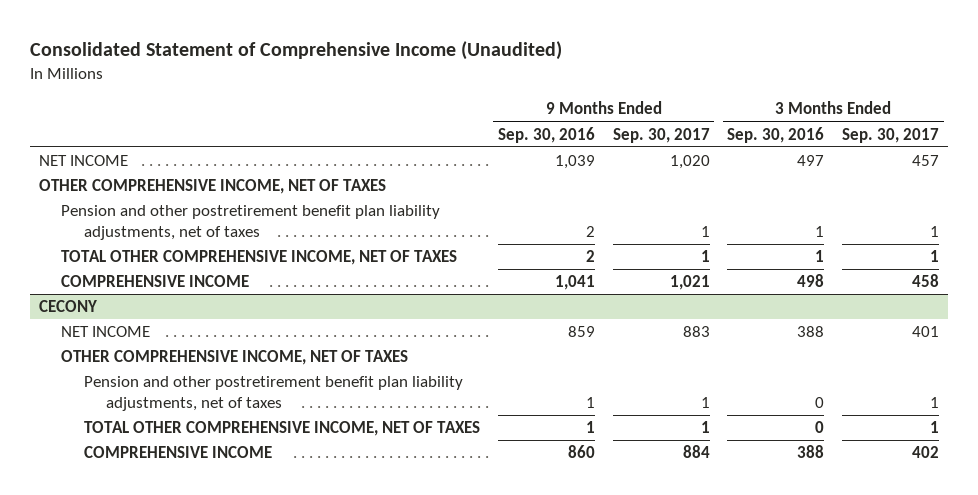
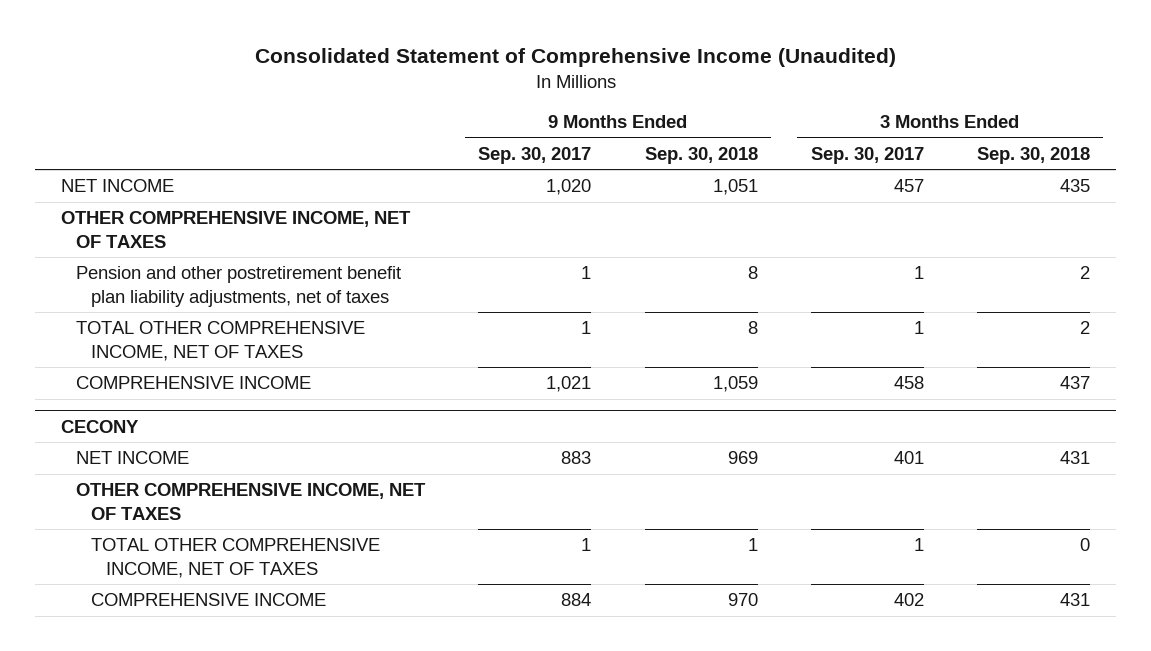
[497,126,595,143] Sep. 30, 2016 -> none
[727,126,825,143] Sep. 30, 2016 -> none
none -> [644,146,758,164] Sep. 30, 2018
none -> [976,146,1090,164] Sep. 30, 2018
[83,376,463,412] Pension and other postretirement benefit plan liability adjustments, net of taxes -> none

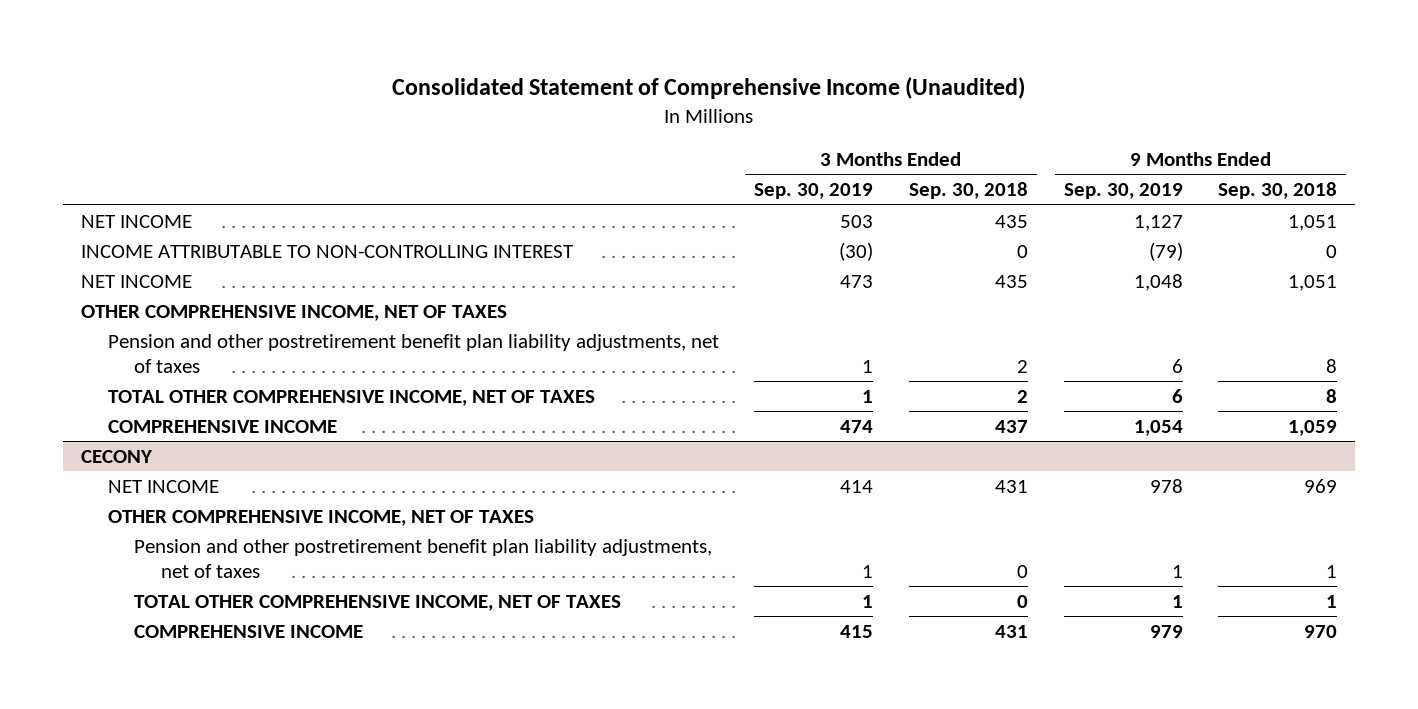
[478,146,592,164] Sep. 30, 2017 -> none
[810,146,924,164] Sep. 30, 2017 -> none
none -> [754,183,874,200] Sep. 30, 2019
none -> [1063,183,1183,200] Sep. 30, 2019
none -> [80,244,573,258] INCOME ATTRIBUTABLE TO NON-CONTROLLING INTEREST
none -> [80,274,192,288] NET INCOME
none -> [134,538,713,578] Pension and other postretirement benefit plan liability adjustments, net of taxes

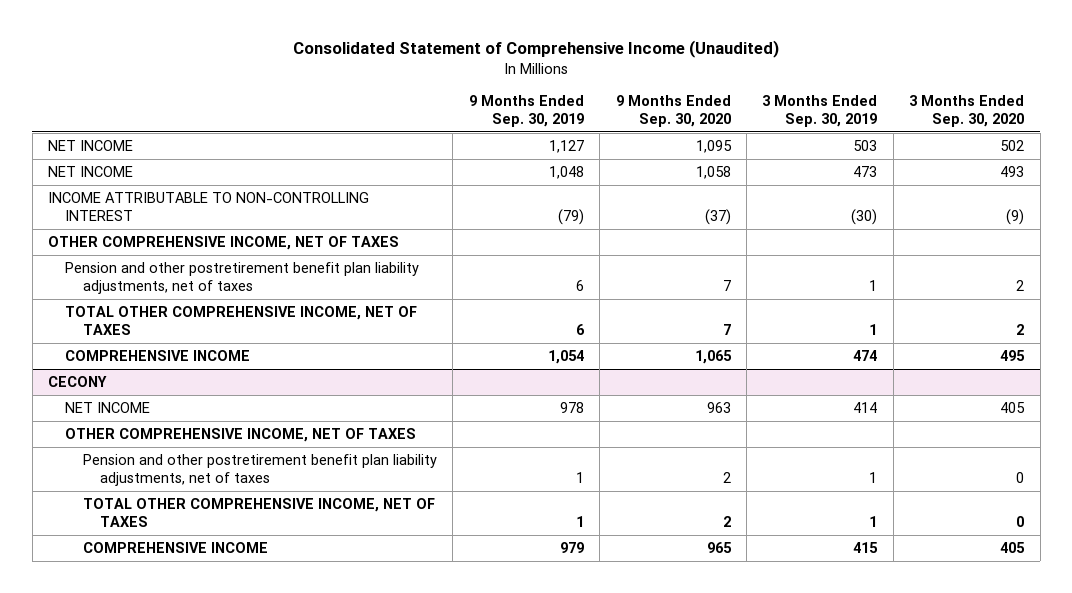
[908,182,1028,200] Sep. 30, 2018 -> none
[1218,182,1338,200] Sep. 30, 2018 -> none
none -> [615,94,731,127] 9 Months Ended Sep. 30, 2020
none -> [909,94,1025,127] 3 Months Ended Sep. 30, 2020
[80,244,573,258] INCOME ATTRIBUTABLE TO NON-CONTROLLING INTEREST -> [48,191,370,222] INCOME ATTRIBUTABLE TO NON-CONTROLLING INTEREST

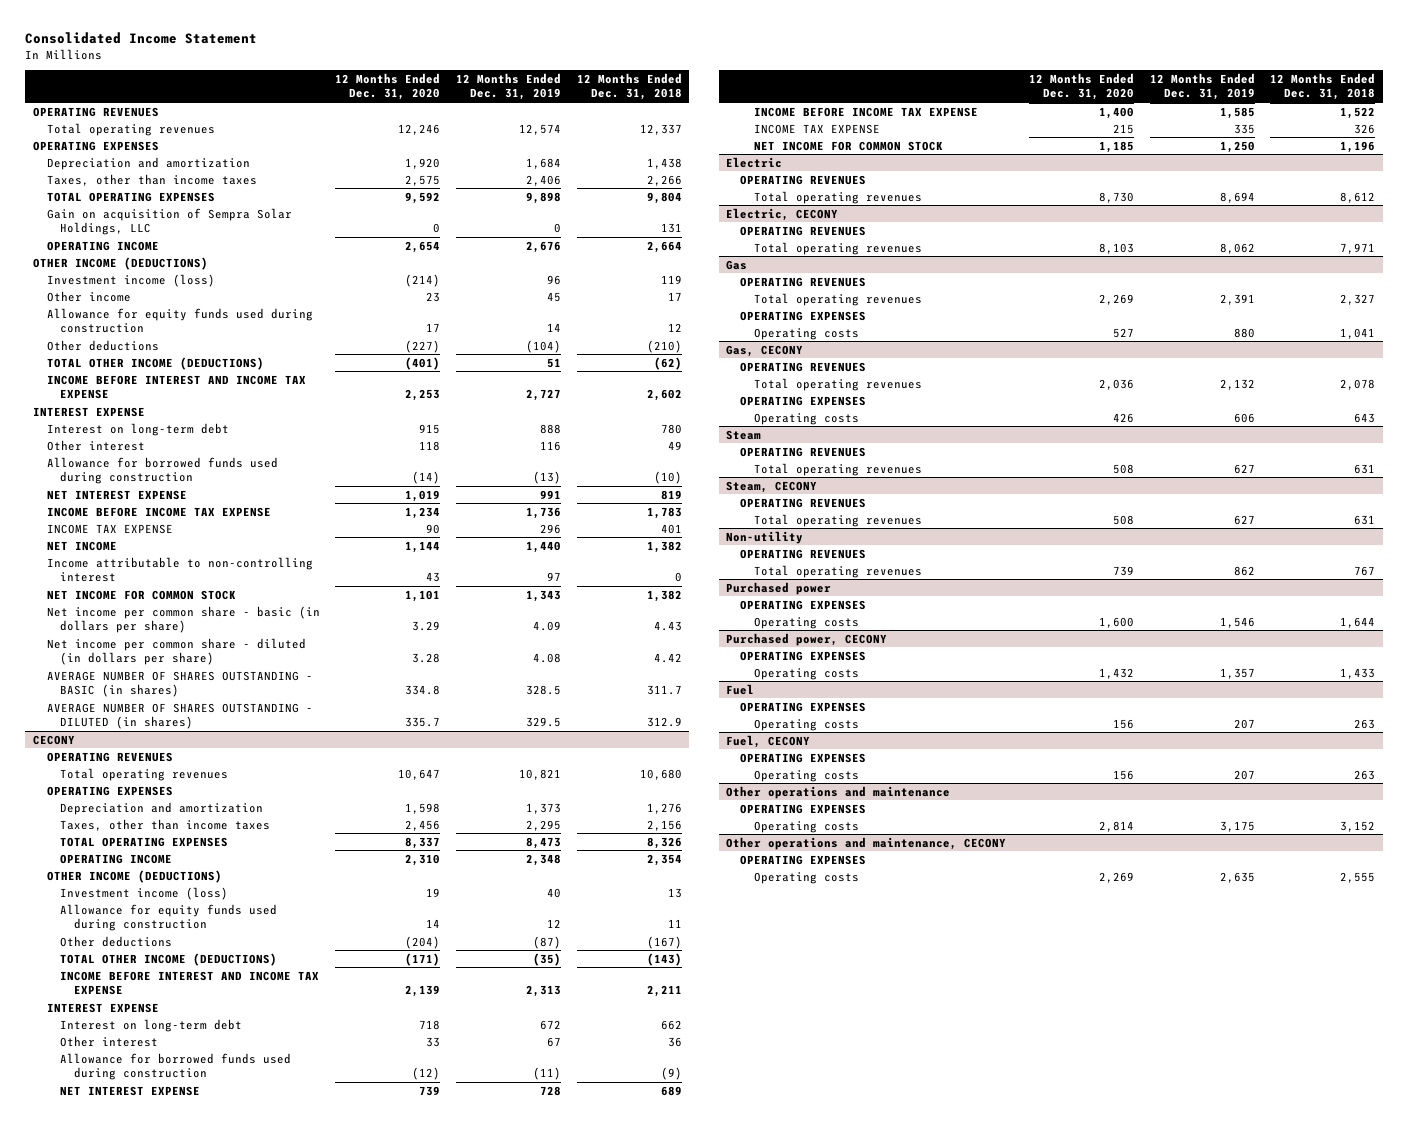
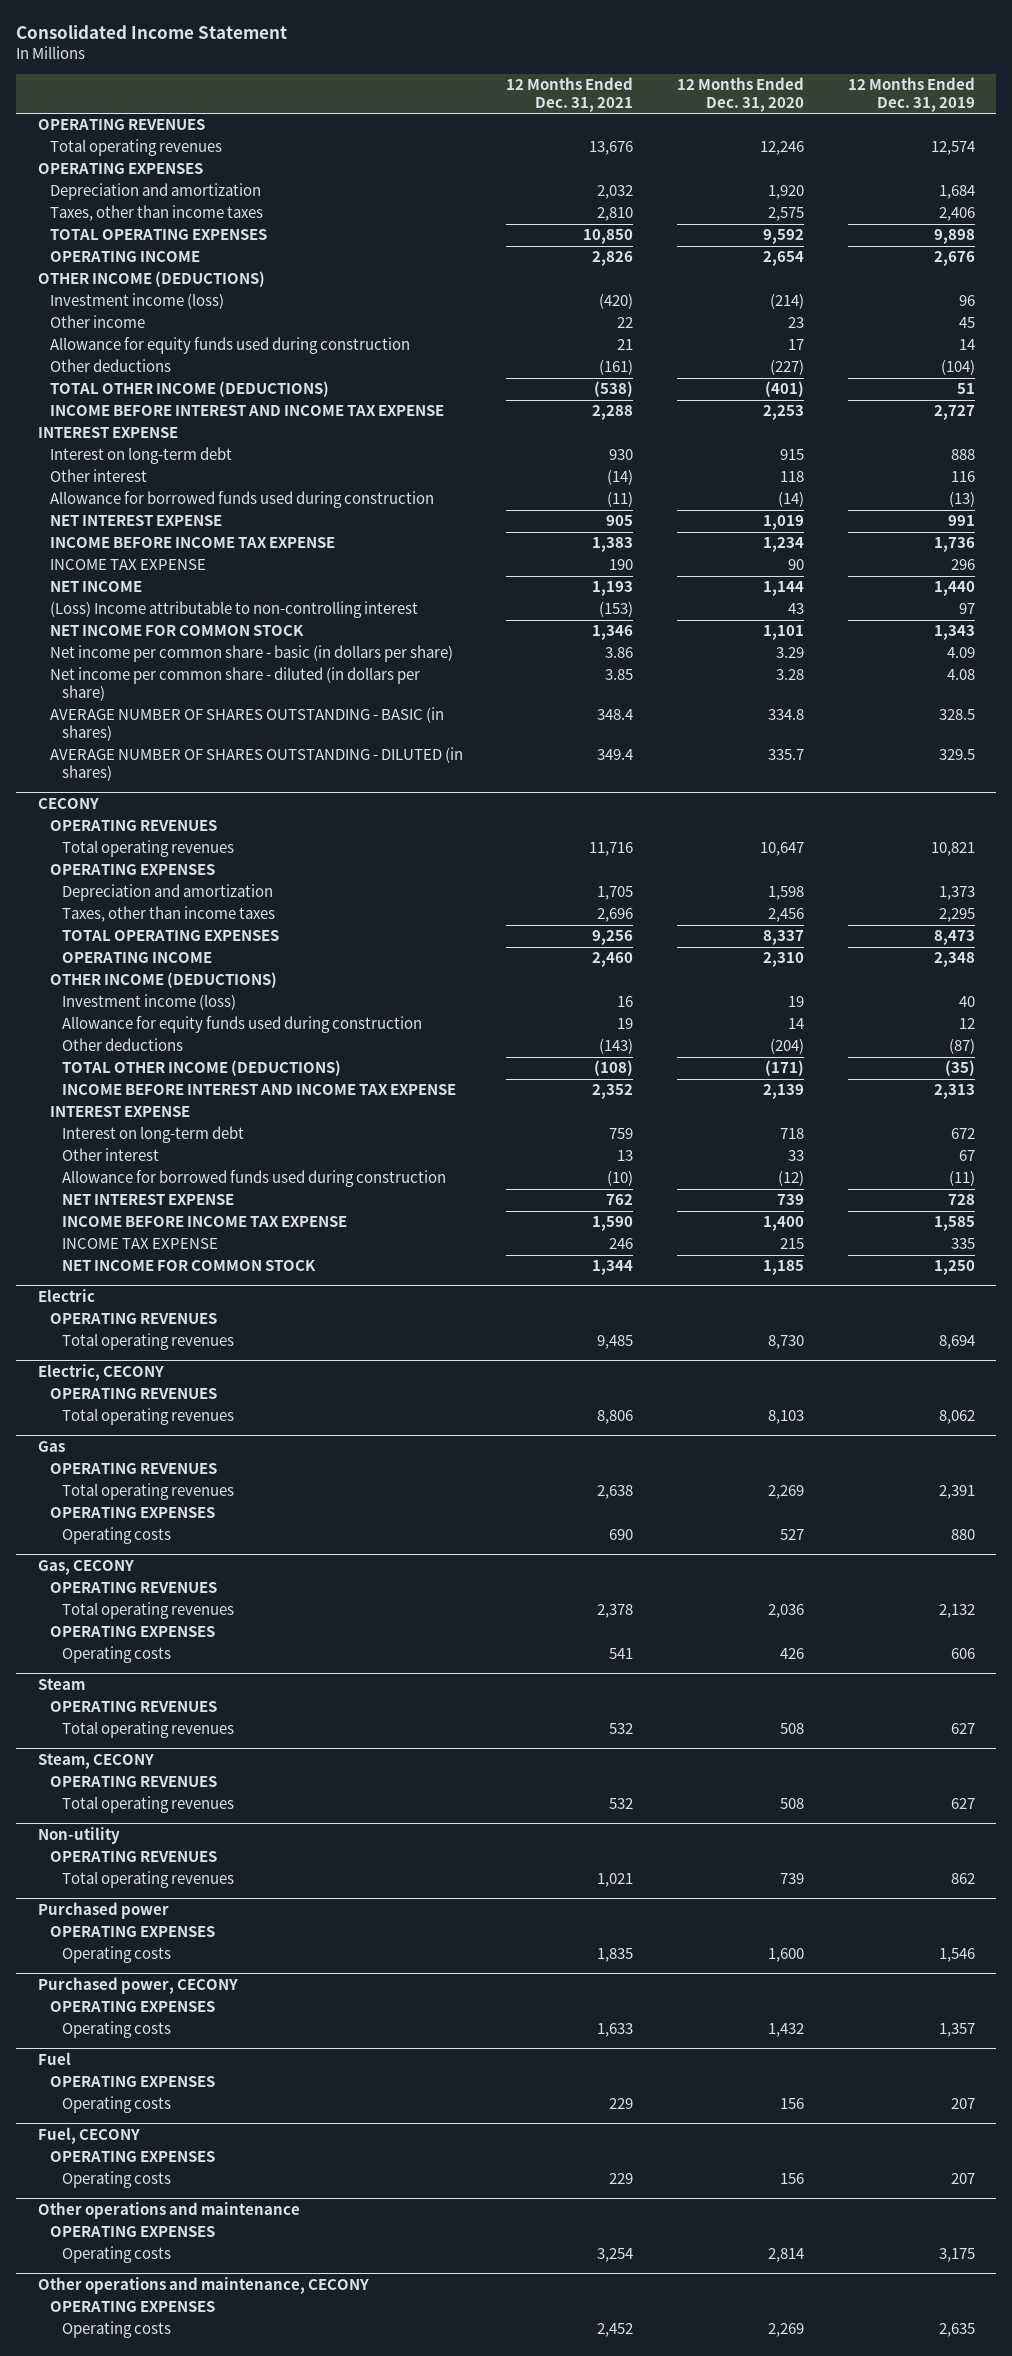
[576,73,682,101] 12 Months Ended Dec. 31, 2018 -> none
none -> [506,77,634,112] 12 Months Ended Dec. 31, 2021
[46,207,292,236] Gain on acquisition of Sempra Solar Holdings, LLC -> none
[46,556,313,583] Income attributable to non-controlling interest -> [49,601,418,619] (Loss) Income attributable to non-controlling interest

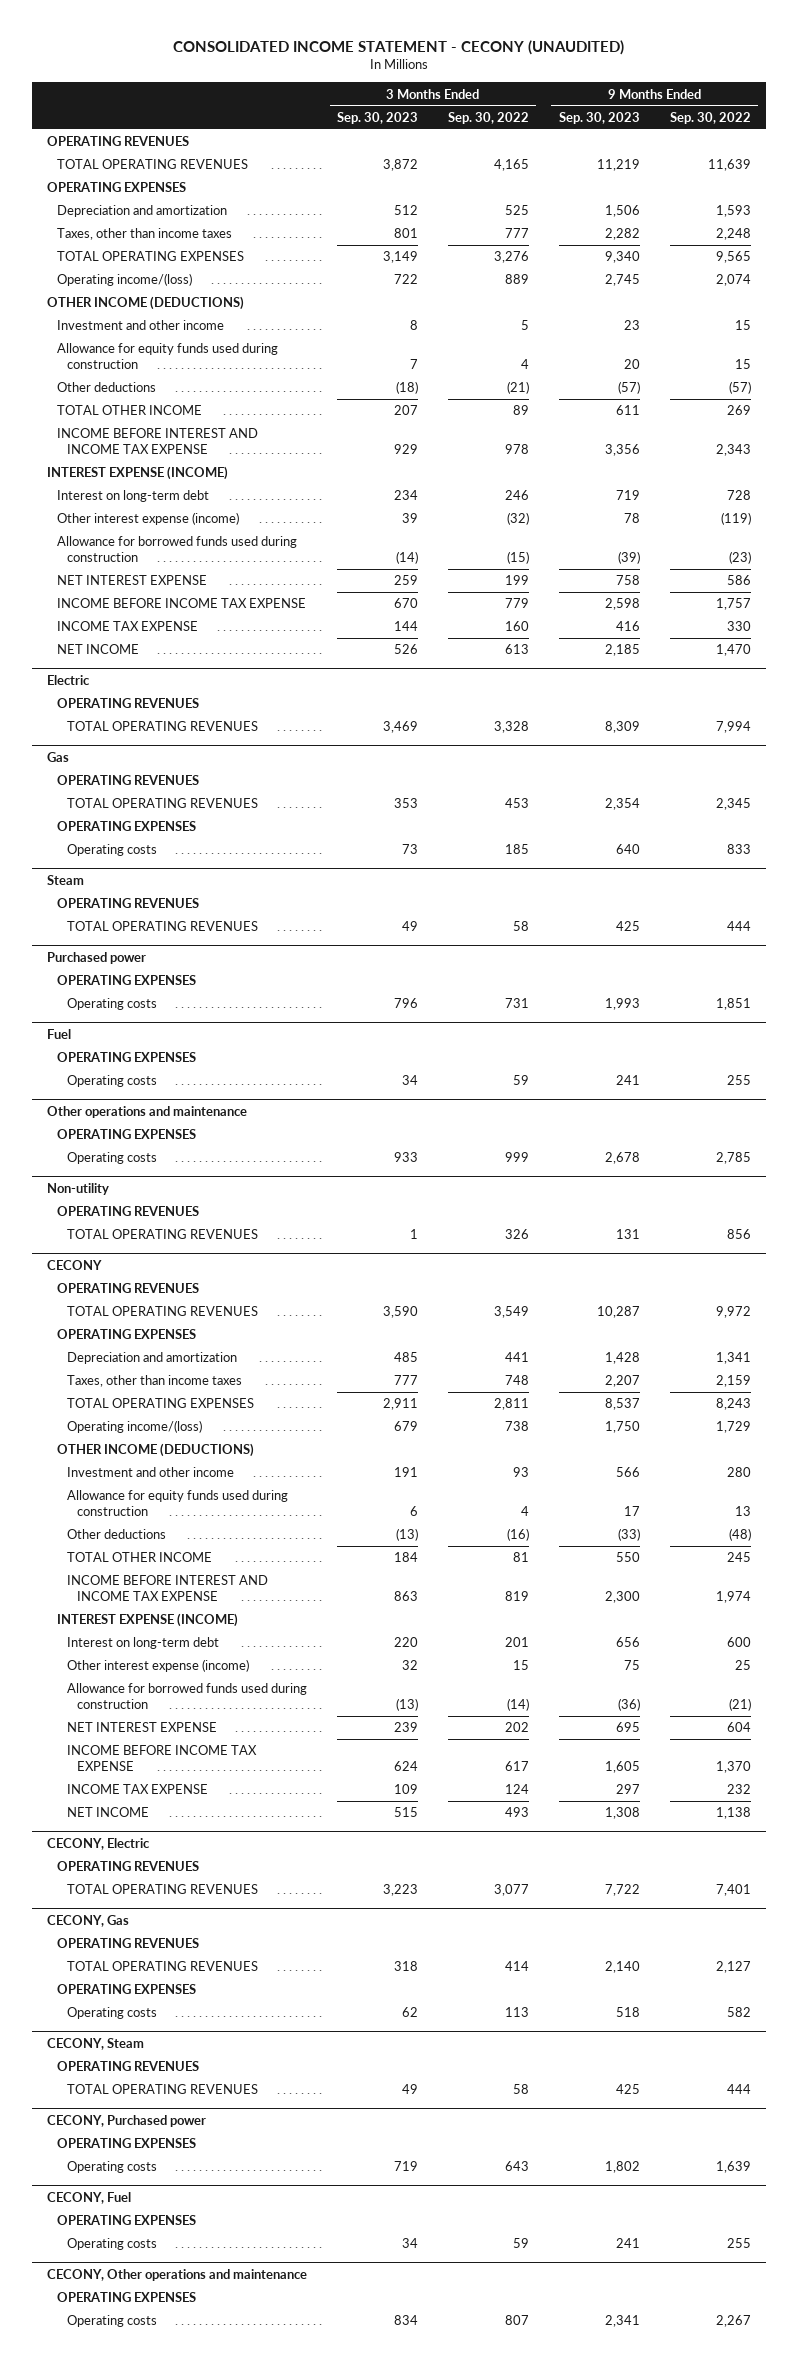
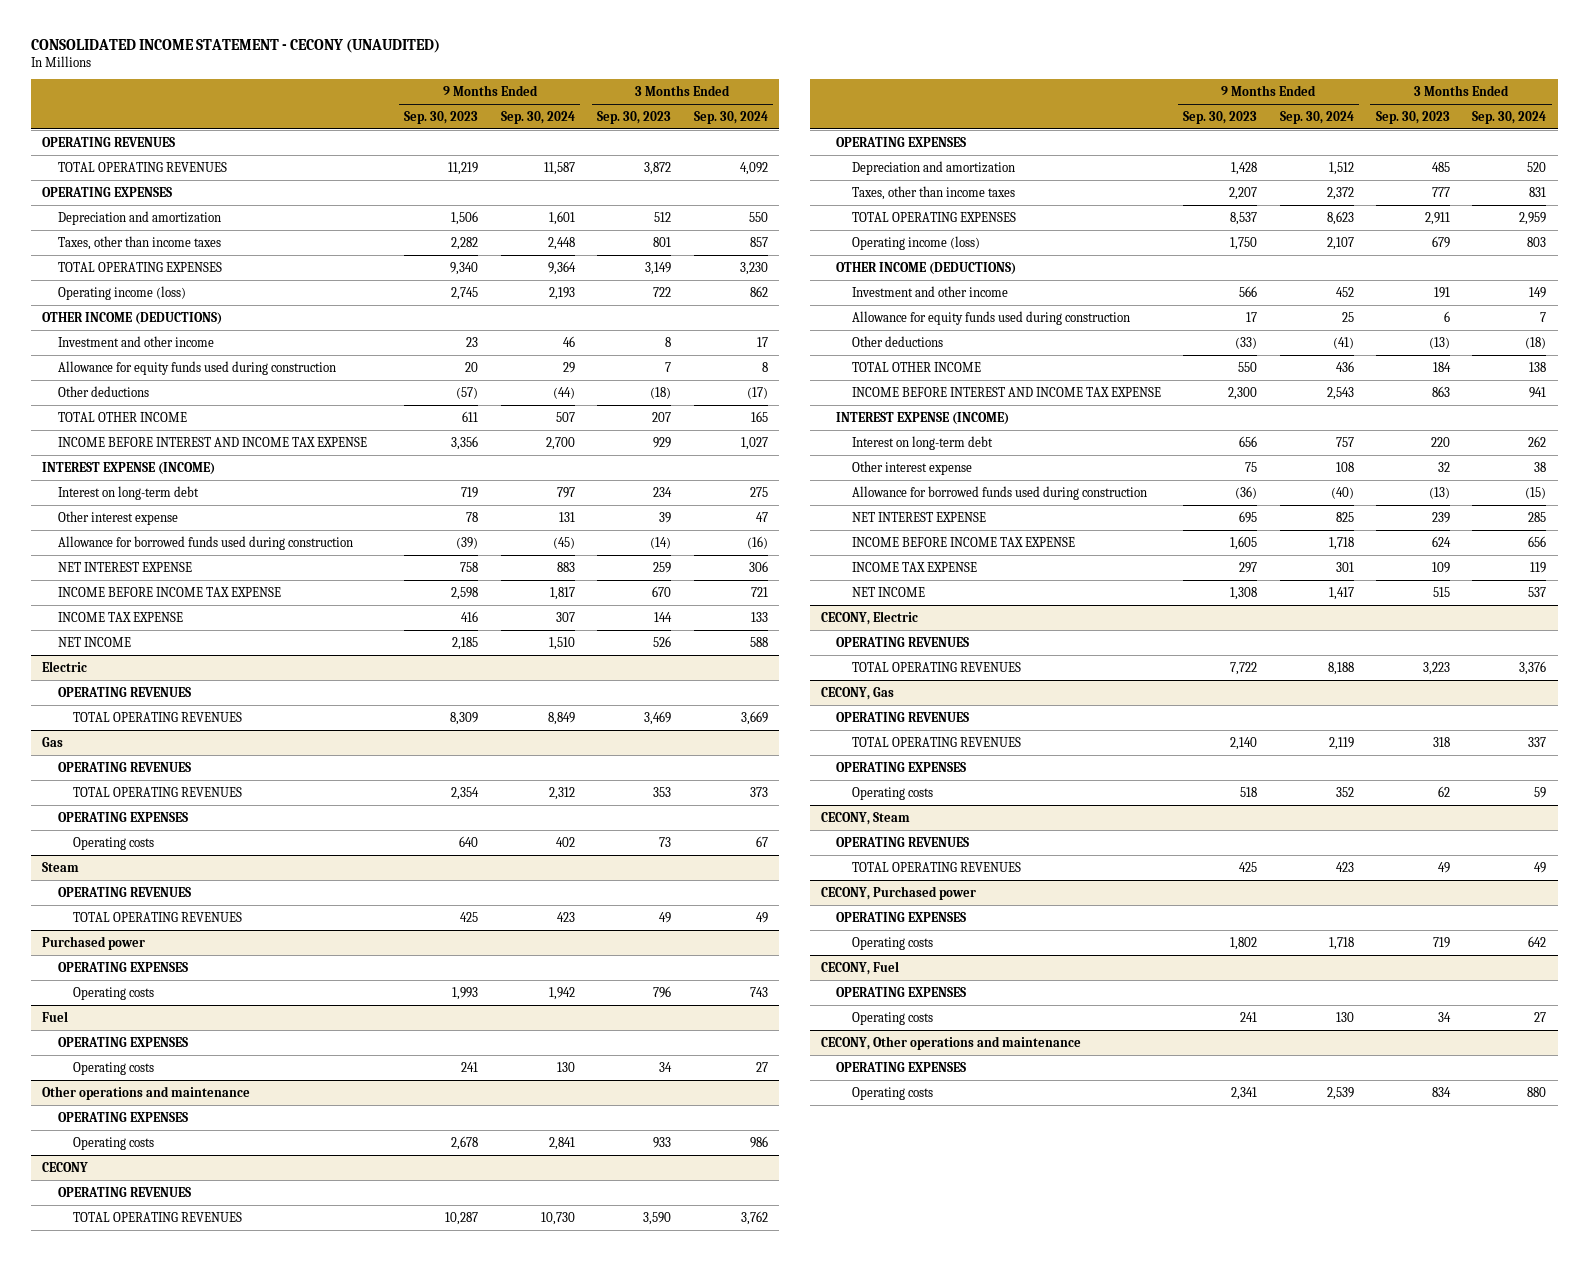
[447,111,529,124] Sep. 30, 2022 -> none
[669,111,751,124] Sep. 30, 2022 -> none
none -> [500,110,575,124] Sep. 30, 2024
none -> [693,110,768,124] Sep. 30, 2024
[56,273,192,287] Operating income/(loss) -> [57,285,186,300] Operating income (loss)
[56,512,239,526] Other interest expense (income) -> [57,510,178,525] Other interest expense
[46,1183,109,1196] Non-utility -> none
[56,1206,199,1217] OPERATING REVENUES -> none
[67,1229,259,1240] TOTAL OPERATING REVENUES -> none
[67,1420,203,1434] Operating income/(loss) -> [851,235,980,250] Operating income (loss)
[67,1659,250,1673] Other interest expense (income) -> [851,460,972,475] Other interest expense

